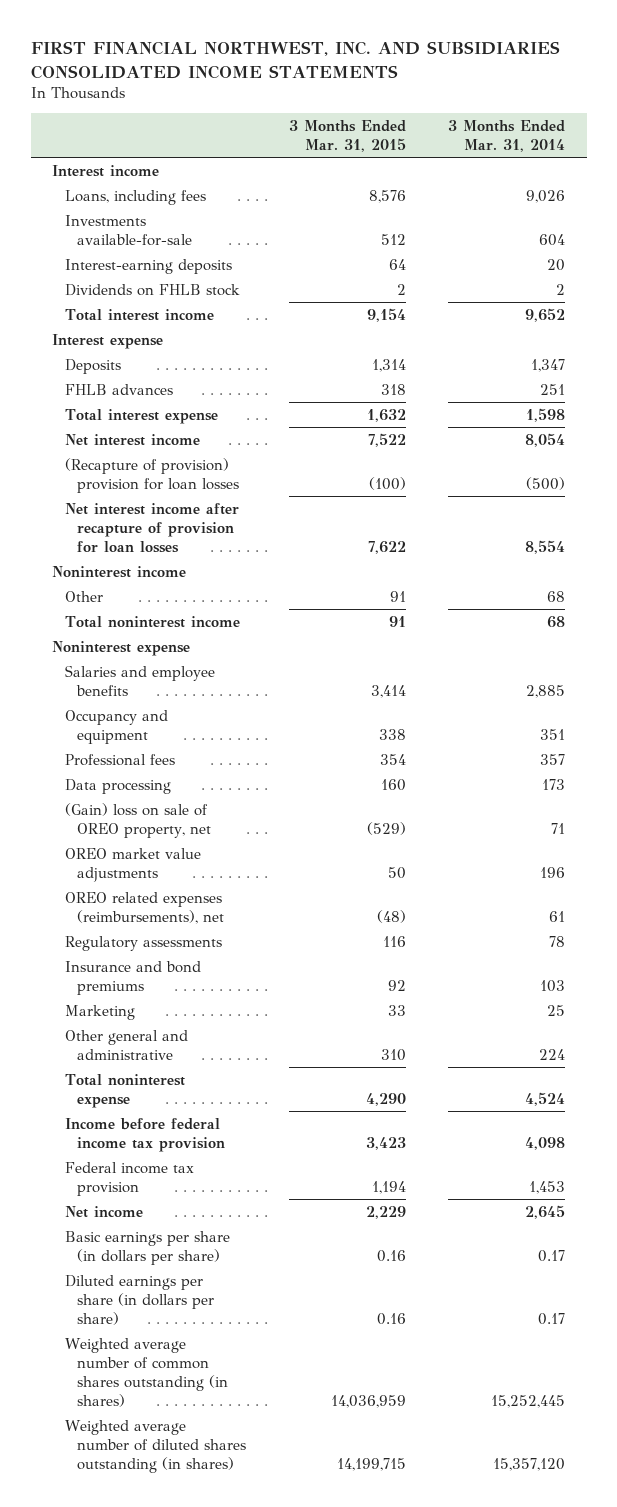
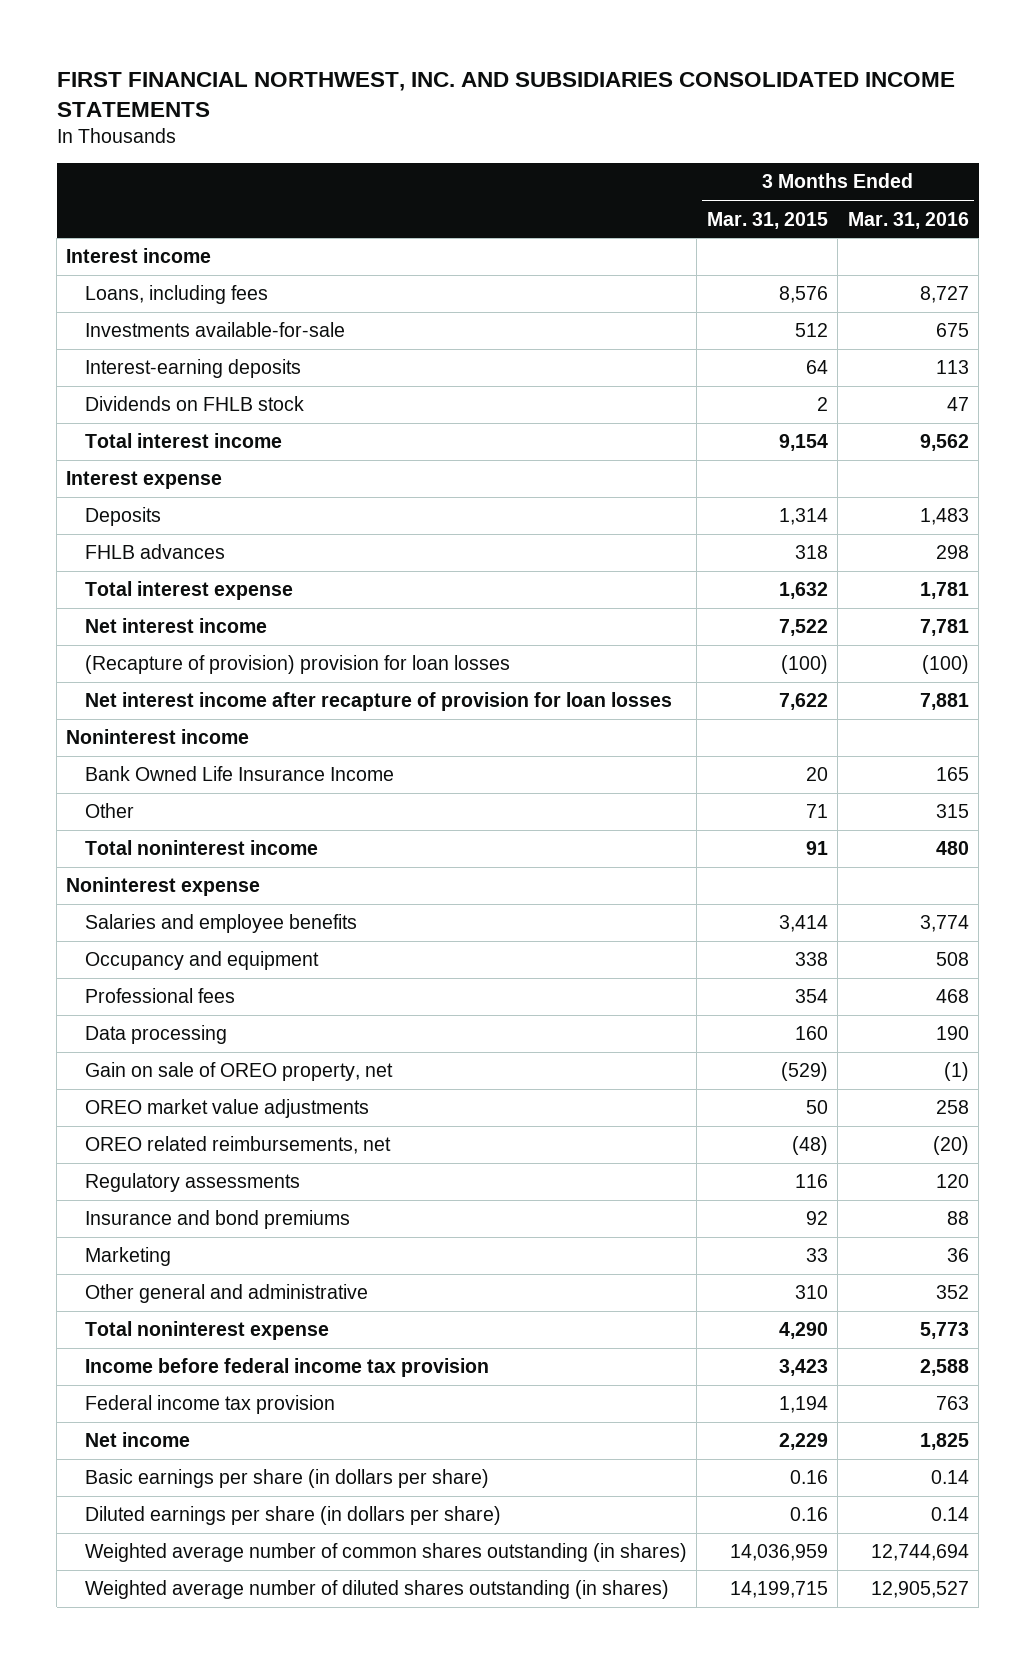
[448,119,566,152] 3 Months Ended Mar. 31, 2014 -> none
none -> [847,211,969,229] Mar. 31, 2016
none -> [84,766,394,782] Bank Owned Life Insurance Income
[389,590,406,602] 91 -> [805,804,828,819] 71
[64,802,212,838] (Gain) loss on sale of OREO property, net -> [84,1062,393,1082] Gain on sale of OREO property, net
[64,891,225,924] OREO related expenses (reimbursements), net -> [84,1136,391,1155] OREO related reimbursements, net

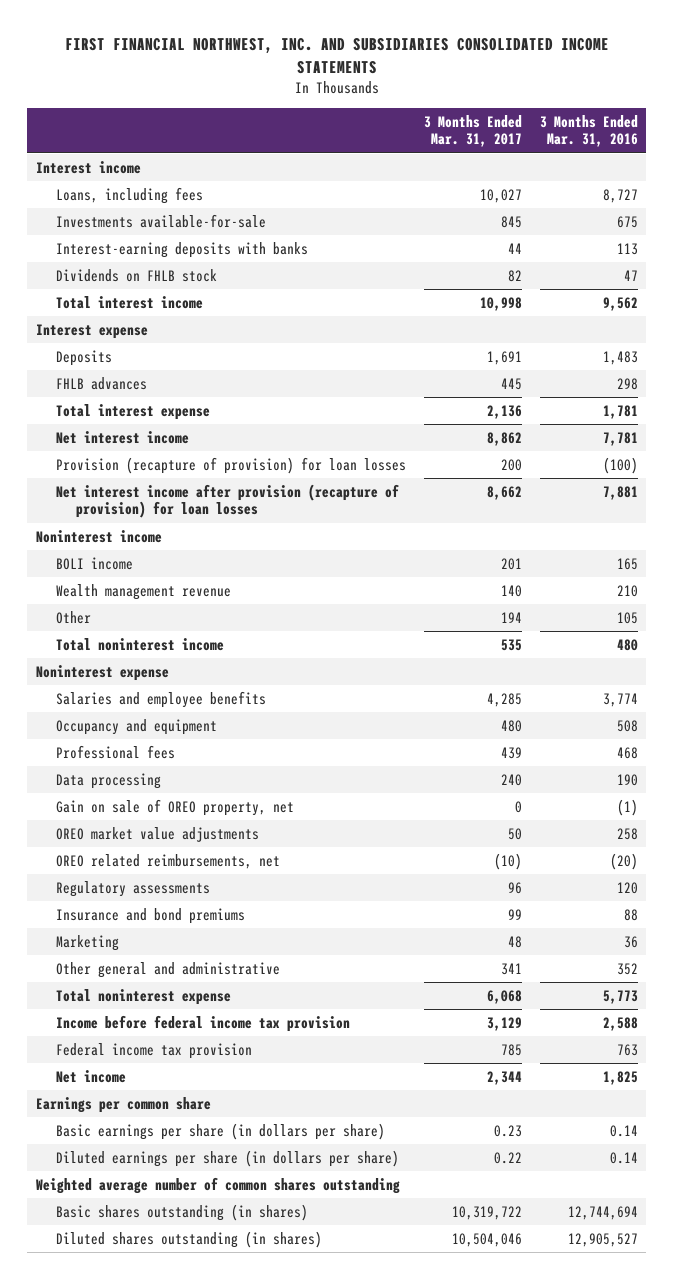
[706,211,828,229] Mar. 31, 2015 -> none
none -> [423,114,522,148] 3 Months Ended Mar. 31, 2017
[84,359,301,379] Interest-earning deposits -> [56,241,309,258] Interest-earning deposits with banks
[84,655,510,675] (Recapture of provision) provision for loan losses -> [56,456,407,474] Provision (recapture of provision) for loan losses
[84,692,672,712] Net interest income after recapture of provision for loan losses -> [56,483,400,519] Net interest income after provision (recapture of provision) for loan losses
[84,766,394,782] Bank Owned Life Insurance Income -> [56,556,134,570] BOLI income
none -> [56,583,232,600] Wealth management revenue
[935,804,969,819] 315 -> [616,611,638,624] 105
none -> [35,1096,211,1113] Earnings per common share
none -> [35,1176,400,1194] Weighted average number of common shares outstanding
[84,1543,687,1563] Weighted average number of common shares outstanding (in shares) -> [56,1203,309,1221] Basic shares outstanding (in shares)
[84,1580,669,1600] Weighted average number of diluted shares outstanding (in shares) -> [56,1230,323,1248] Diluted shares outstanding (in shares)

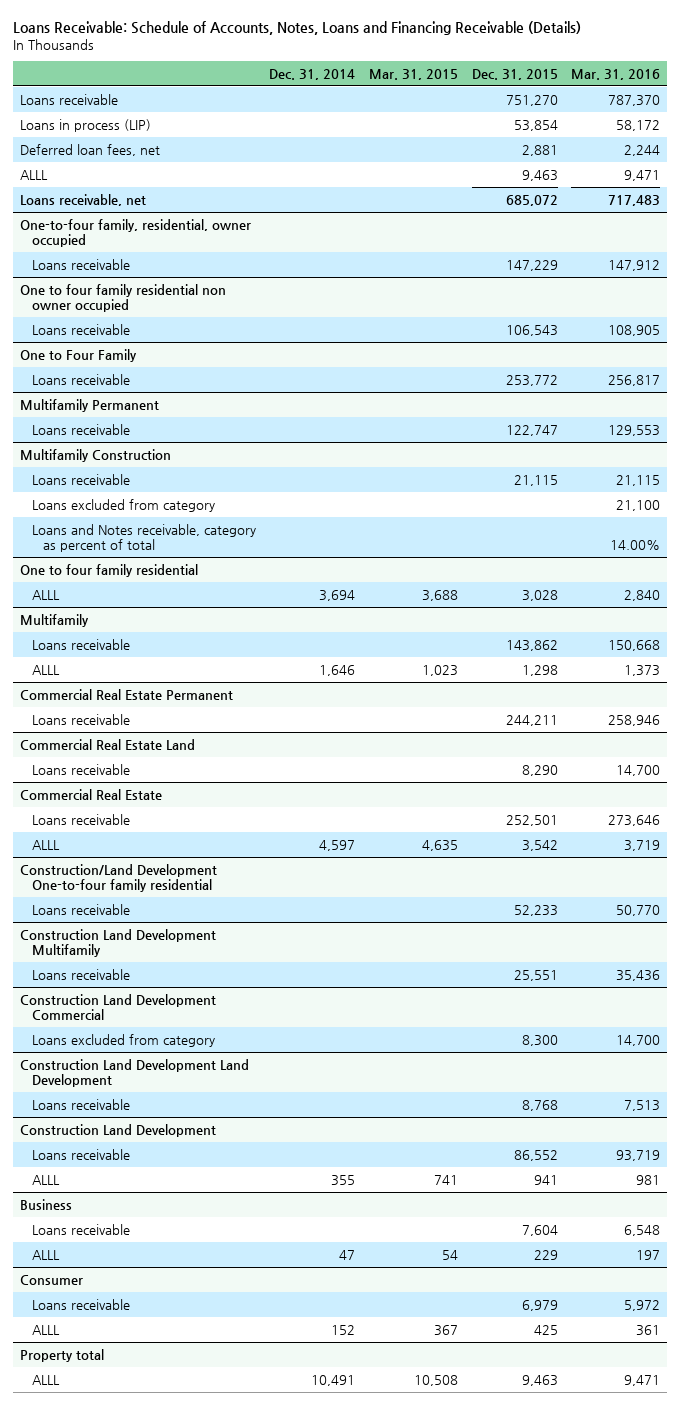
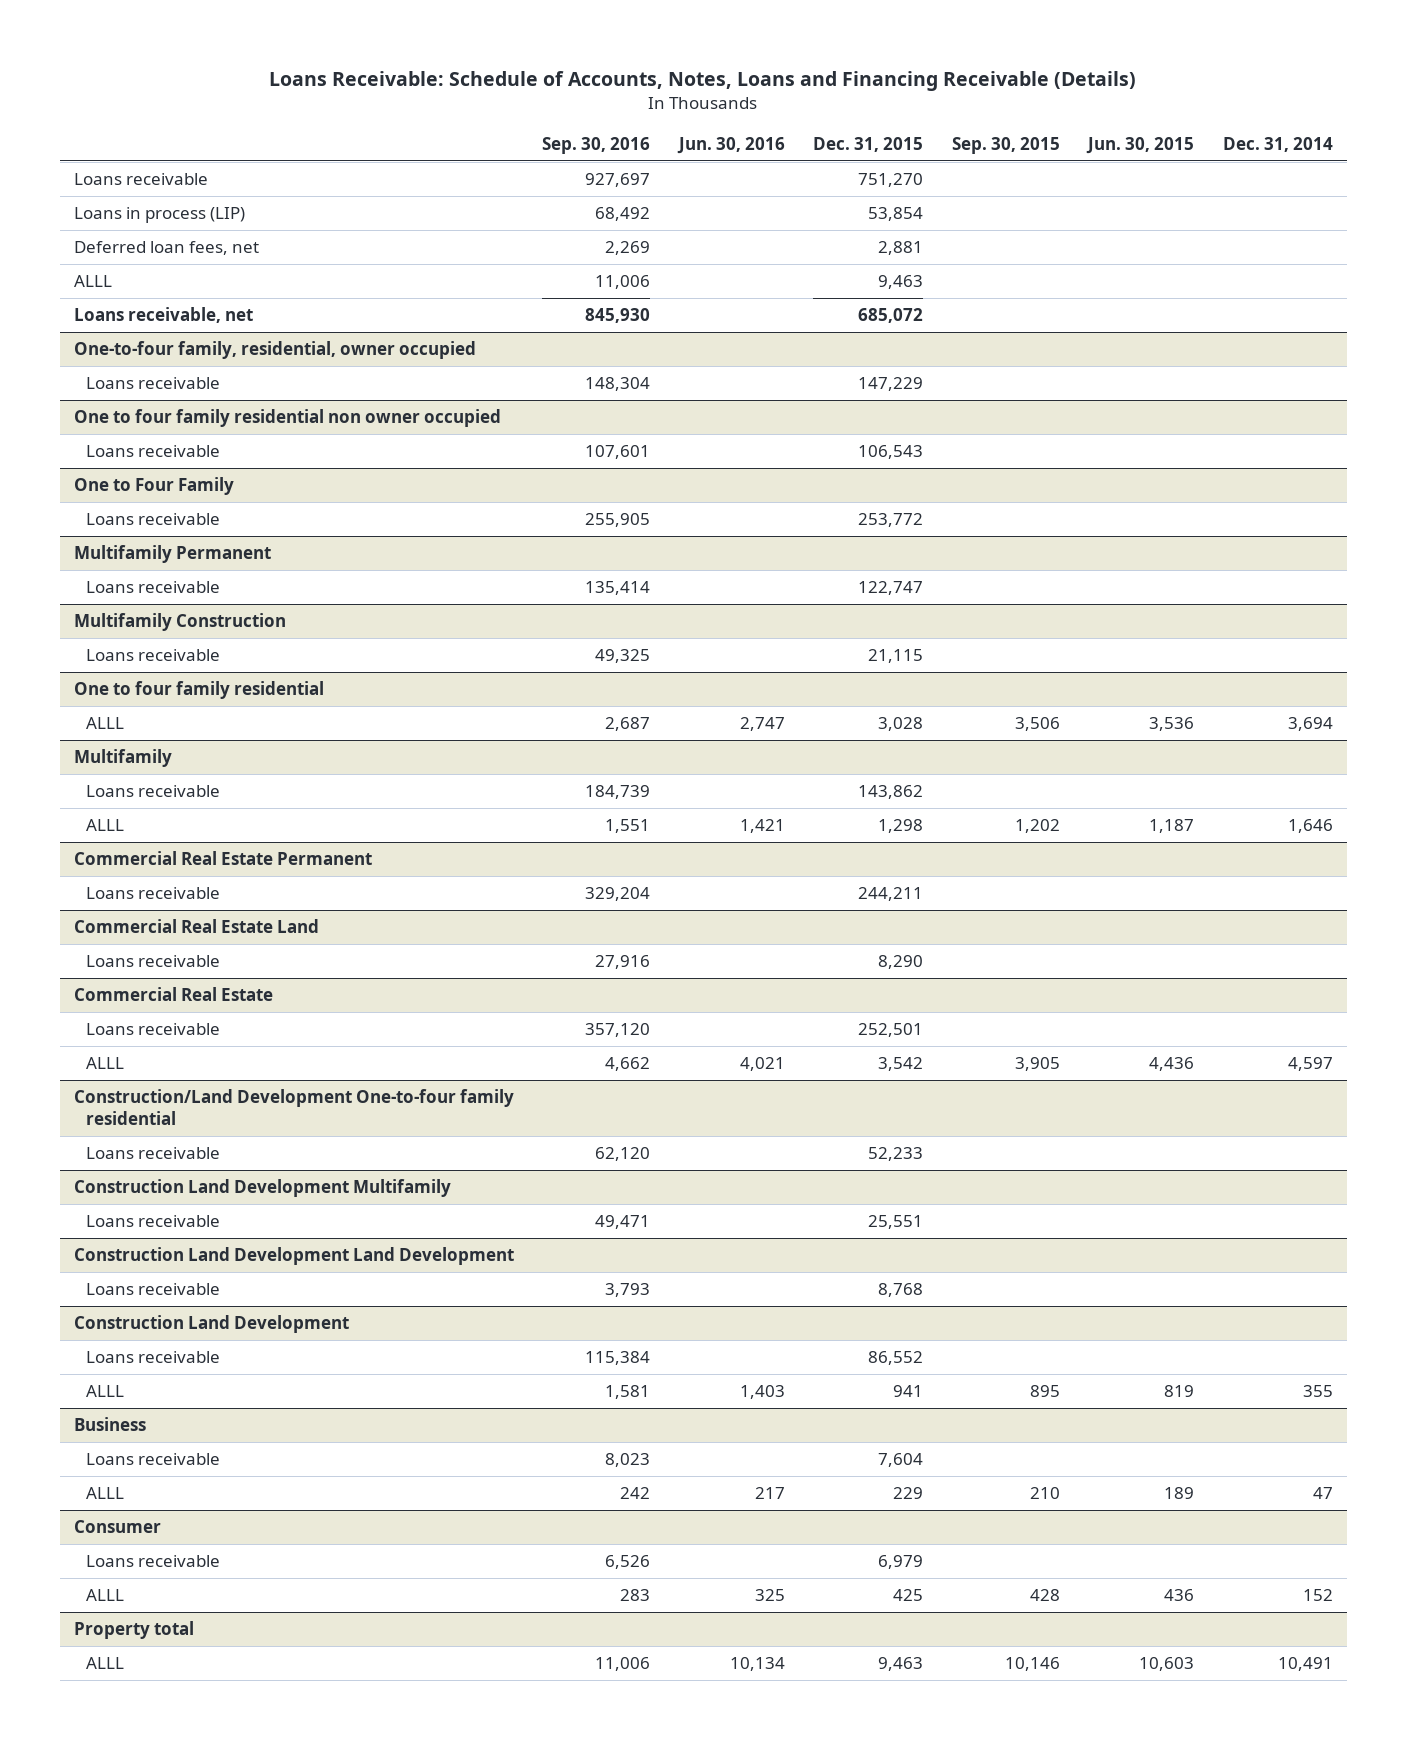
[368,68,458,80] Mar. 31, 2015 -> none
[571,68,661,80] Mar. 31, 2016 -> none
none -> [542,136,651,154] Sep. 30, 2016
none -> [676,136,785,154] Jun. 30, 2016
none -> [951,136,1060,154] Sep. 30, 2015
none -> [1086,136,1195,154] Jun. 30, 2015
[31,498,215,512] Loans excluded from category -> none
[31,523,256,553] Loans and Notes receivable, category as percent of total -> none
[19,993,216,1021] Construction Land Development Commercial -> none
[31,1033,215,1047] Loans excluded from category -> none

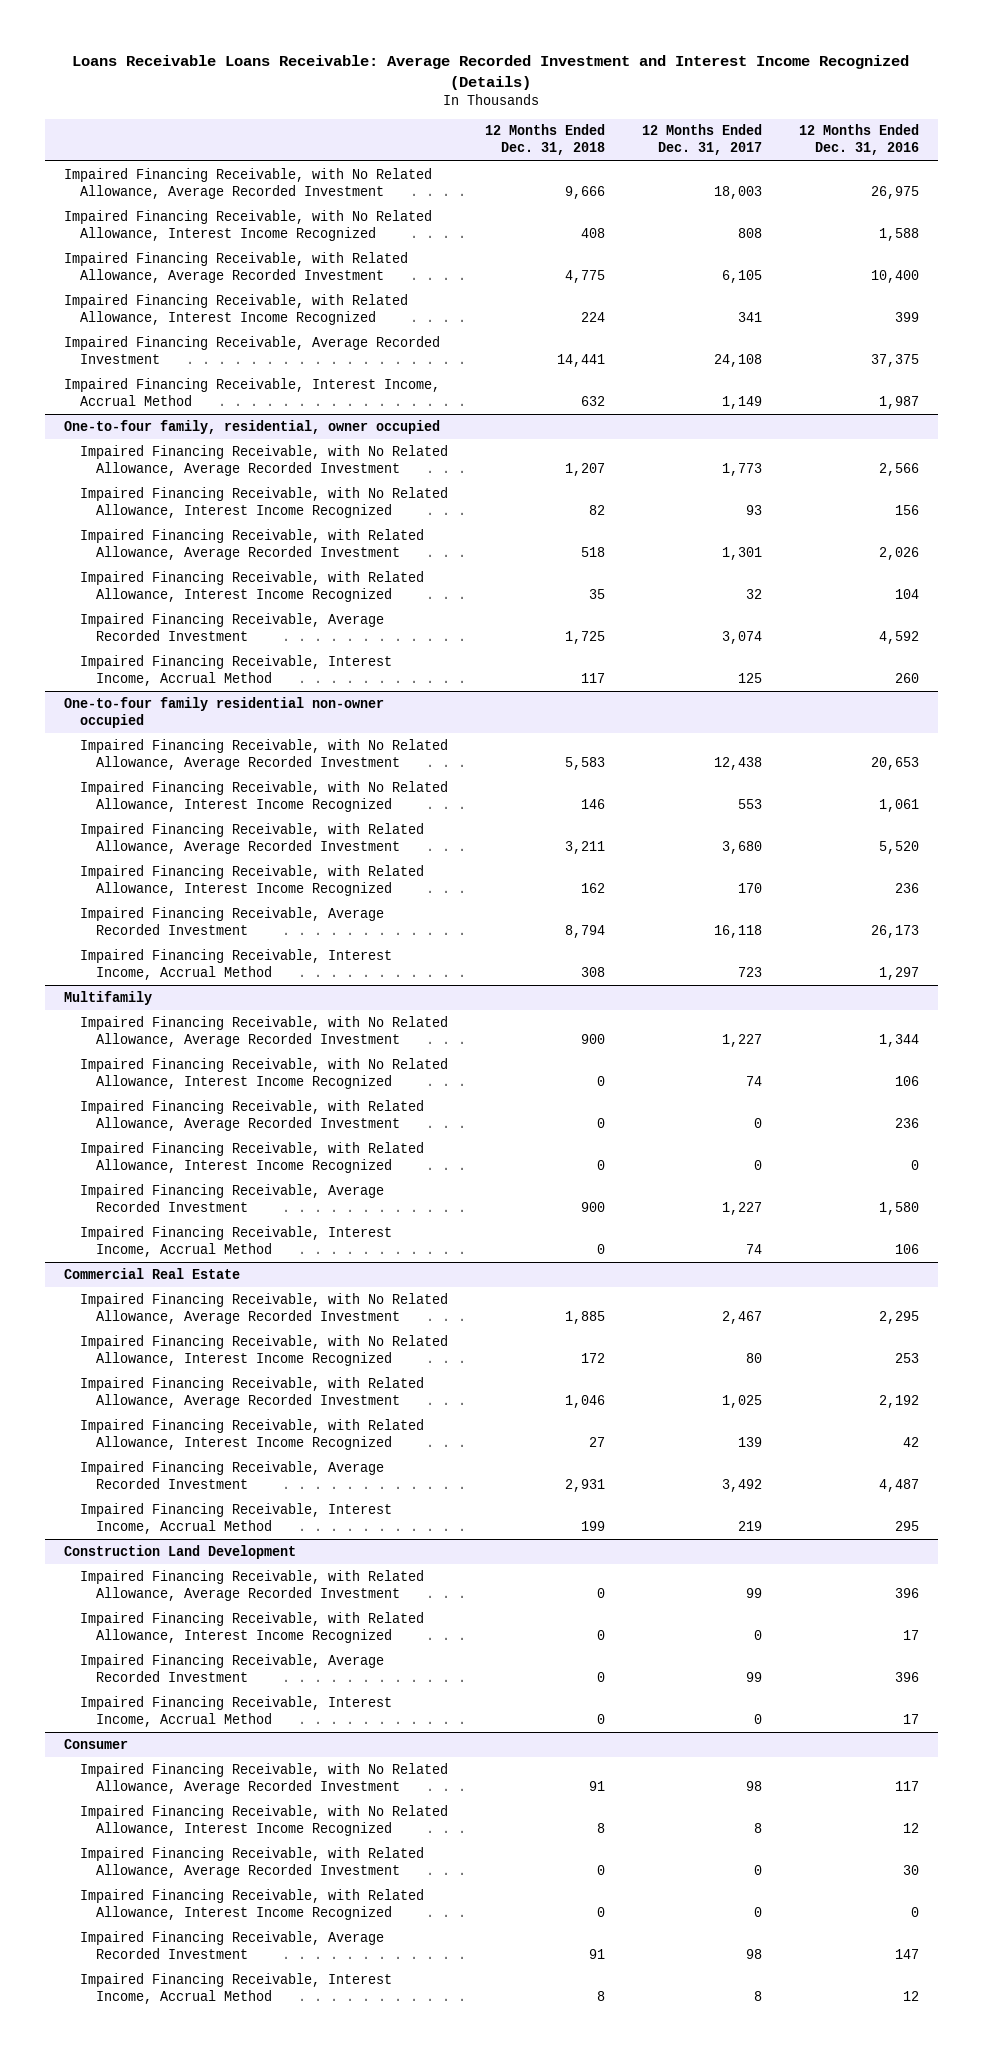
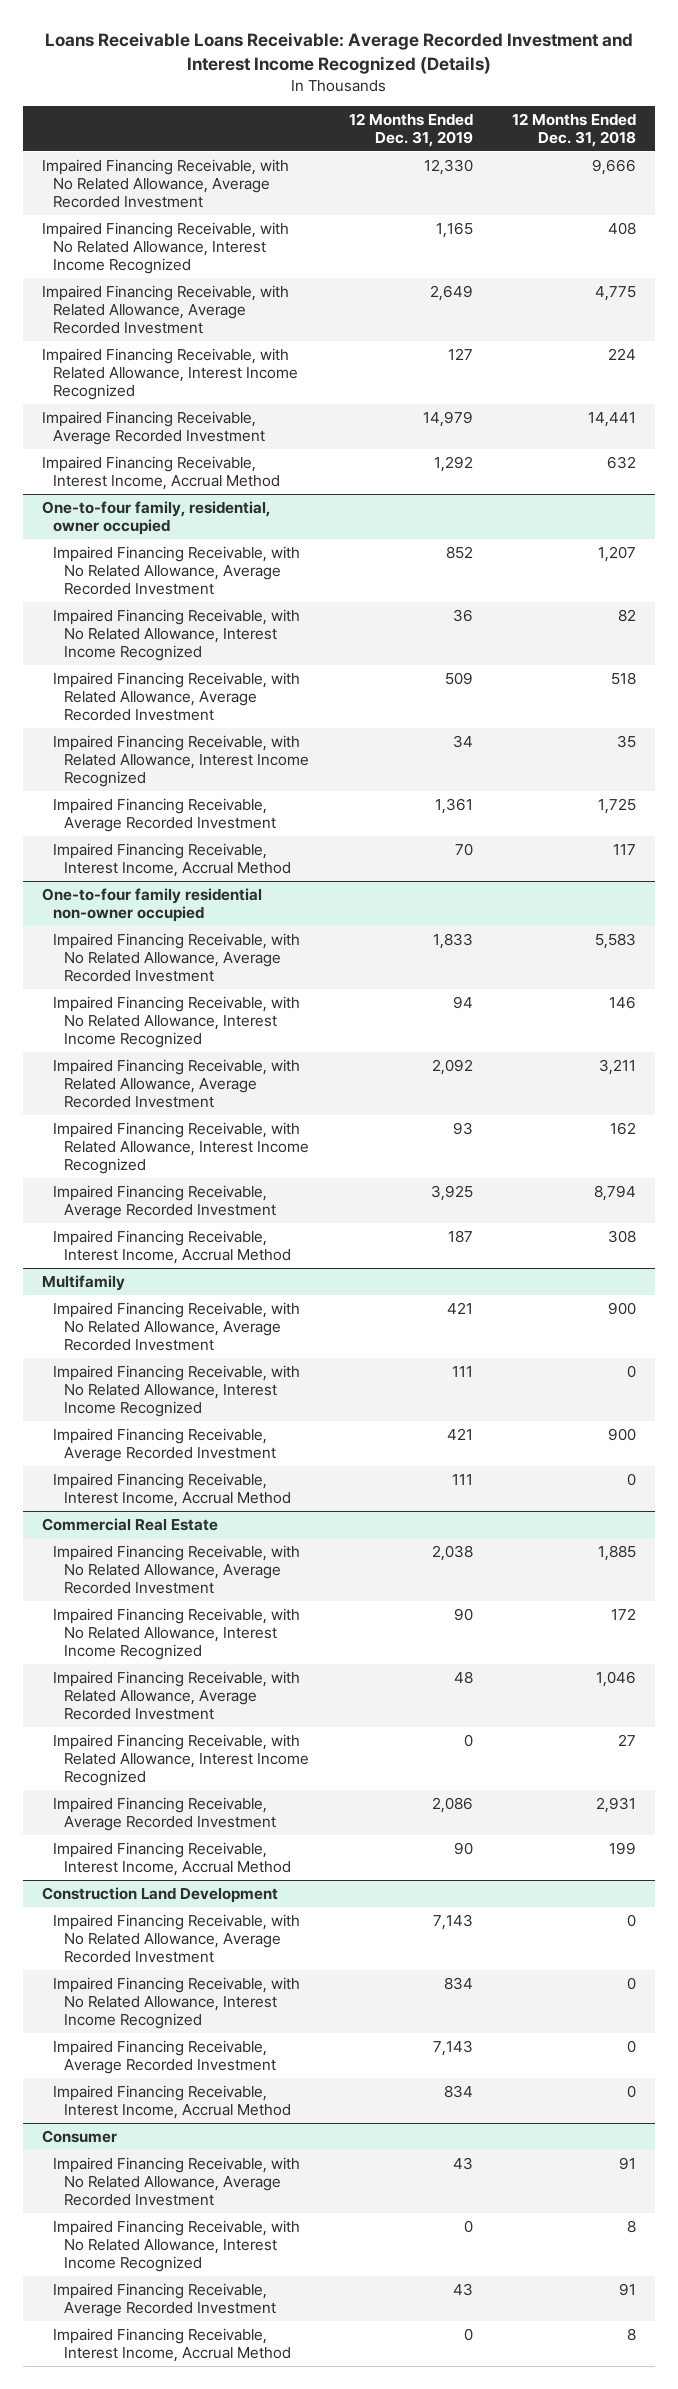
[641,124,762,156] 12 Months Ended Dec. 31, 2017 -> none
[798,124,919,156] 12 Months Ended Dec. 31, 2016 -> none
none -> [348,112,473,148] 12 Months Ended Dec. 31, 2019
[79,1099,424,1131] Impaired Financing Receivable, with Related Allowance, Average Recorded Investment -> none
[79,1141,424,1173] Impaired Financing Receivable, with Related Allowance, Interest Income Recognized -> none
[79,1569,424,1601] Impaired Financing Receivable, with Related Allowance, Average Recorded Investment -> [53,1913,301,1964] Impaired Financing Receivable, with No Related Allowance, Average Recorded Investment
[79,1611,424,1643] Impaired Financing Receivable, with Related Allowance, Interest Income Recognized -> [53,1976,301,2030] Impaired Financing Receivable, with No Related Allowance, Interest Income Recognized
[79,1846,424,1878] Impaired Financing Receivable, with Related Allowance, Average Recorded Investment -> none
[79,1888,424,1920] Impaired Financing Receivable, with Related Allowance, Interest Income Recognized -> none

